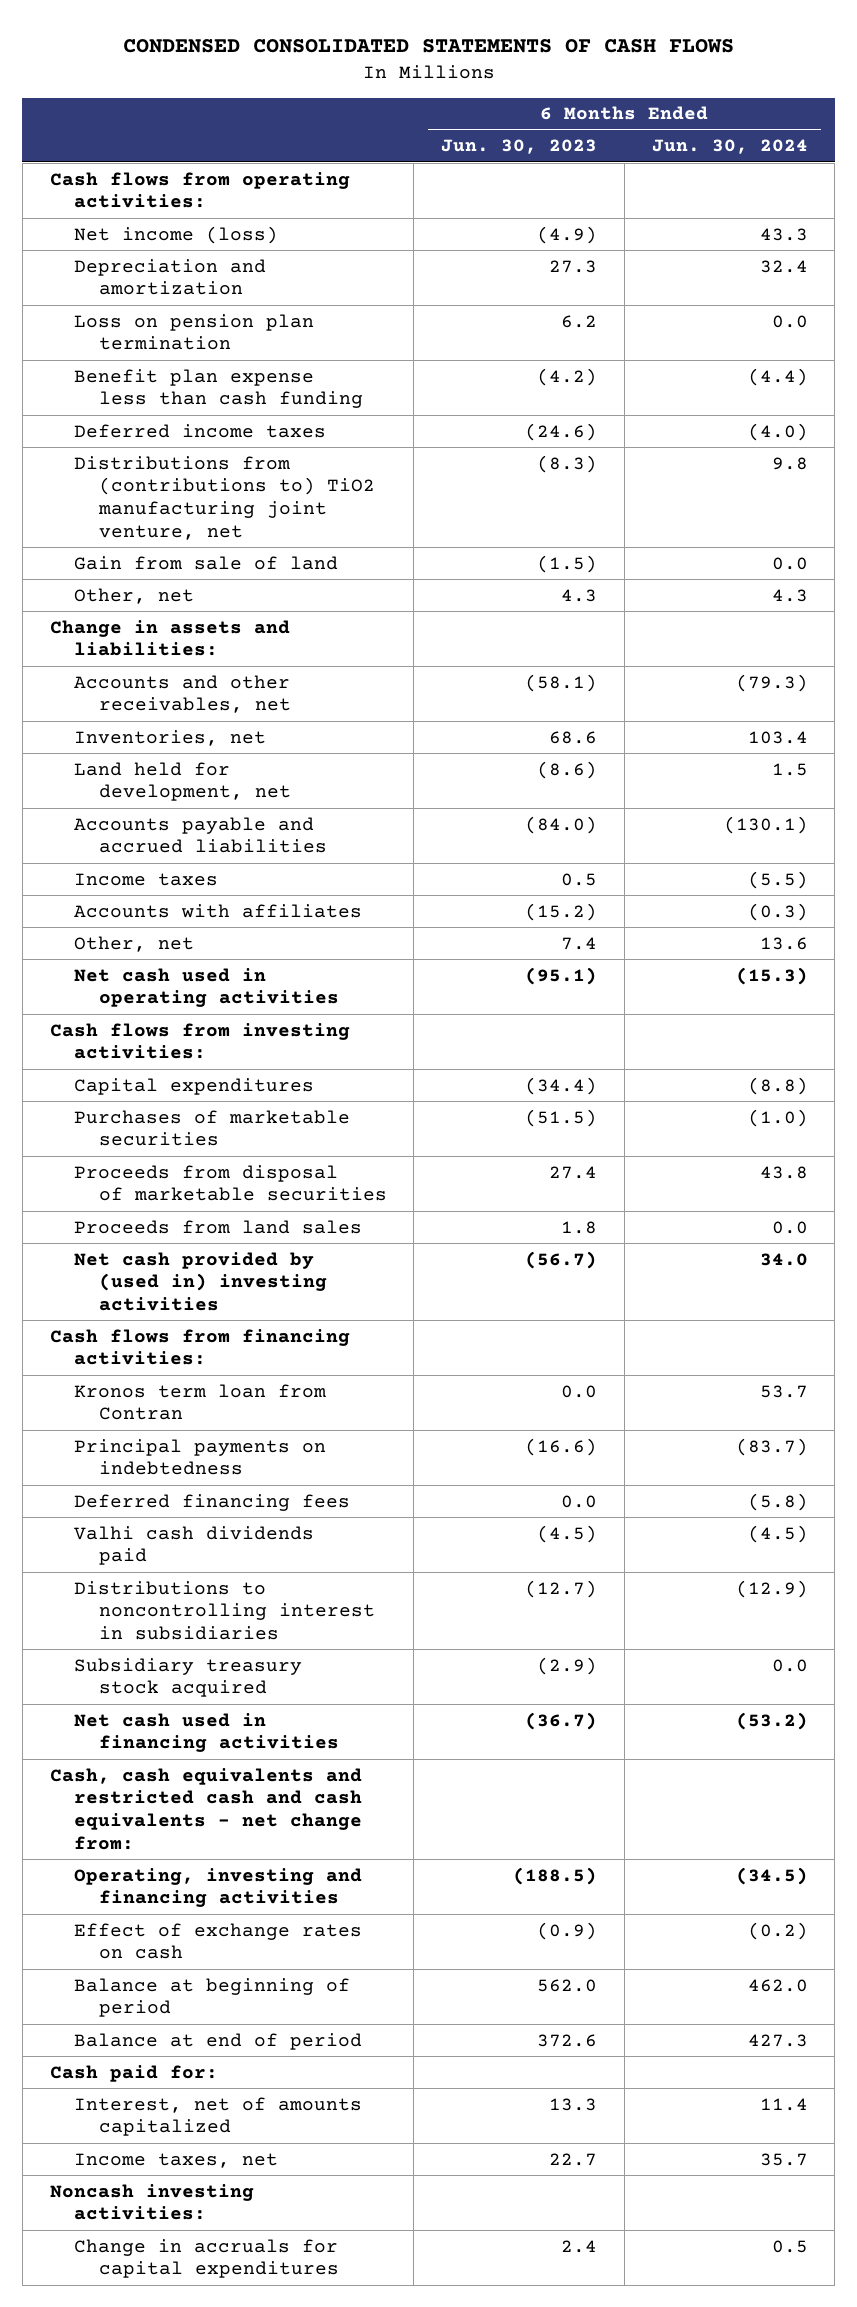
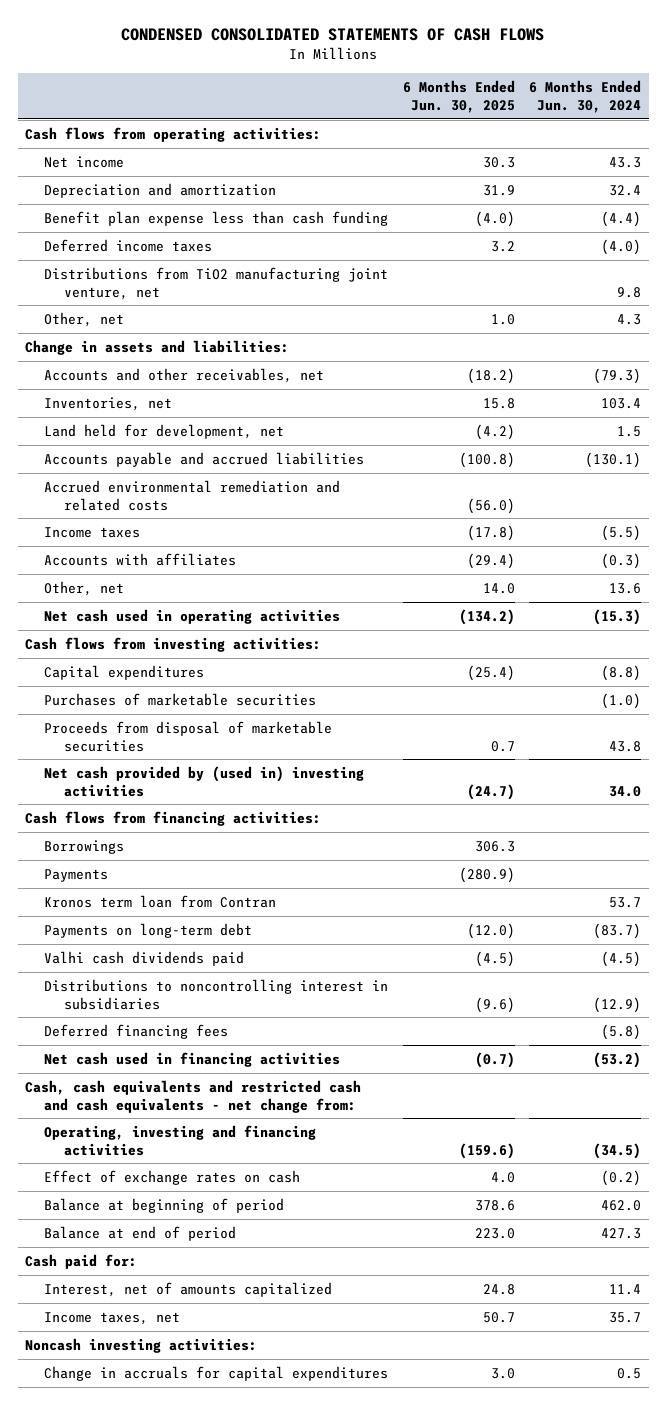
[441,139,598,155] Jun. 30, 2023 -> none
none -> [402,80,515,113] 6 Months Ended Jun. 30, 2025
[74,225,279,244] Net income (loss) -> [44,155,125,168] Net income
[74,313,315,351] Loss on pension plan termination -> none
[74,555,339,570] Gain from sale of land -> none
[74,455,375,540] Distributions from (contributions to) TiO2 manufacturing joint venture, net -> [44,266,389,300] Distributions from TiO2 manufacturing joint venture, net
none -> [44,479,341,511] Accrued environmental remediation and related costs
[74,1219,363,1234] Proceeds from land sales -> none
none -> [44,839,125,854] Borrowings
none -> [44,868,109,882] Payments
[74,1438,327,1476] Principal payments on indebtedness -> [44,922,253,938] Payments on long-term debt
[74,1657,303,1698] Subsidiary treasury stock acquired -> none
[74,1493,351,1511] Deferred financing fees -> [44,1023,229,1039] Deferred financing fees

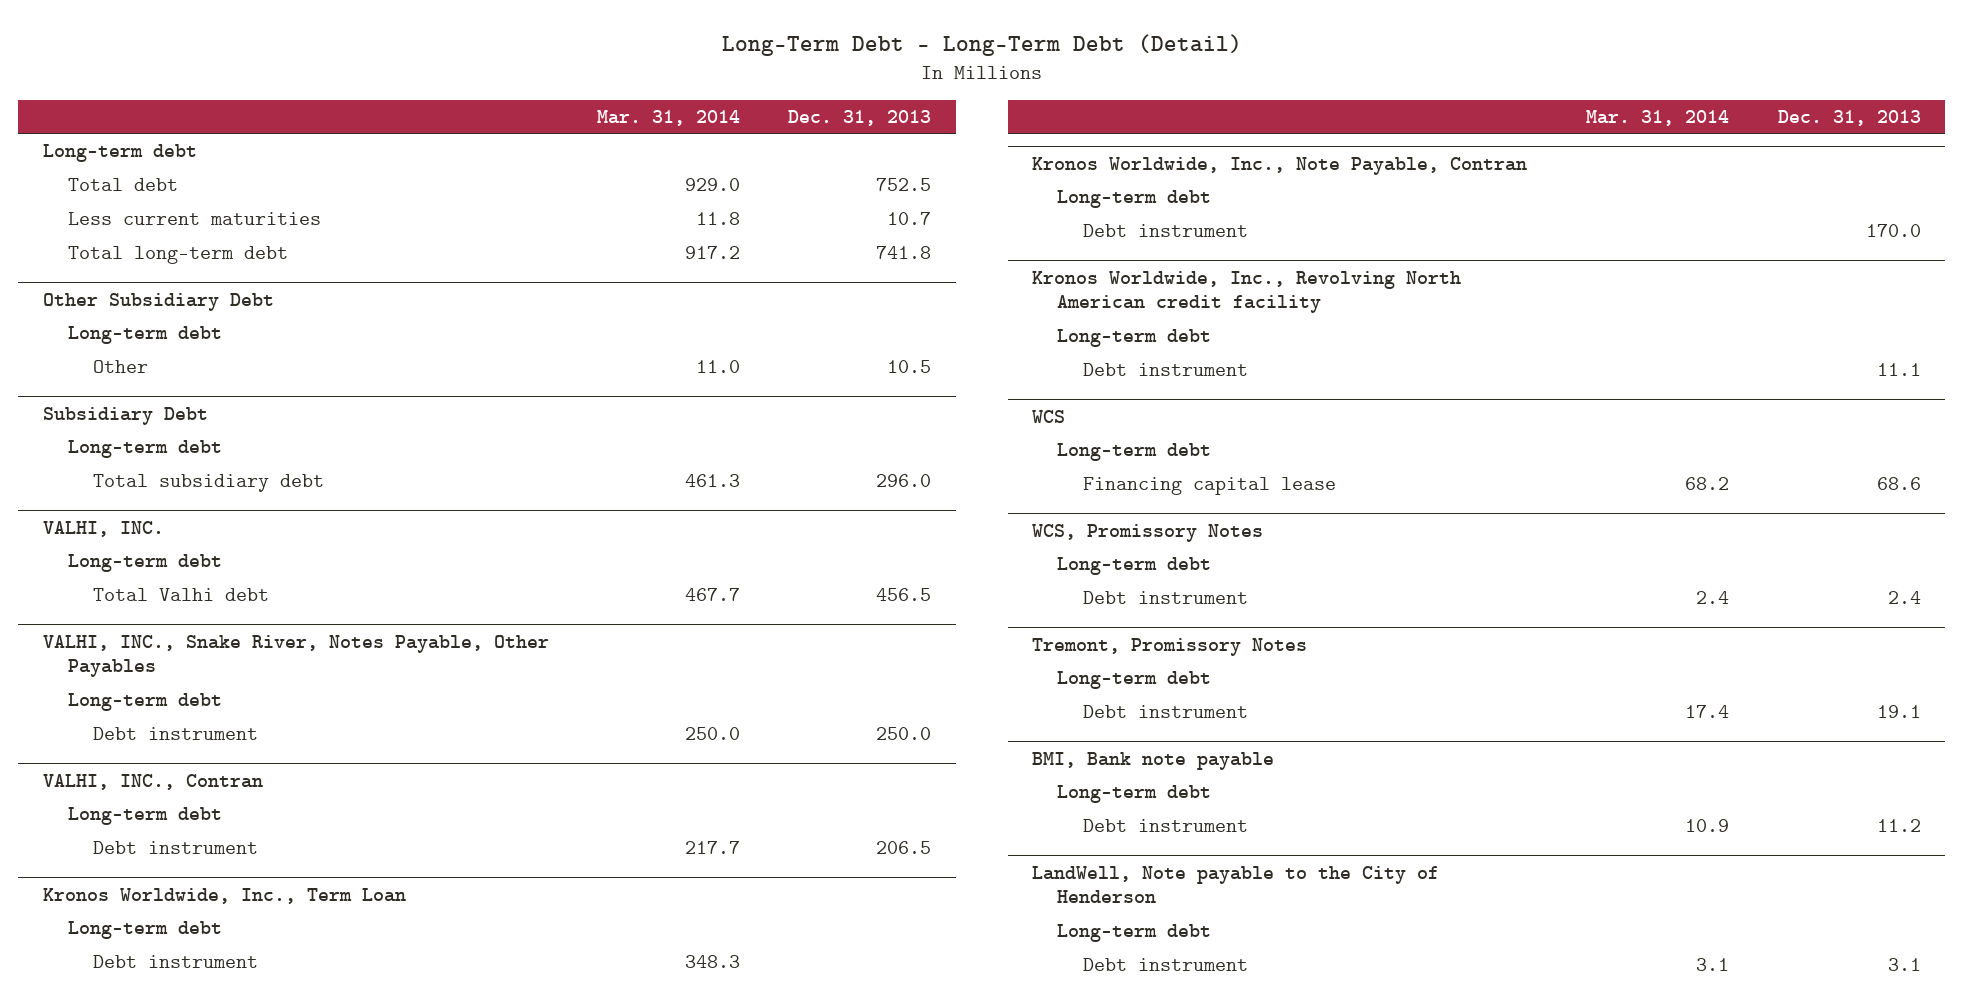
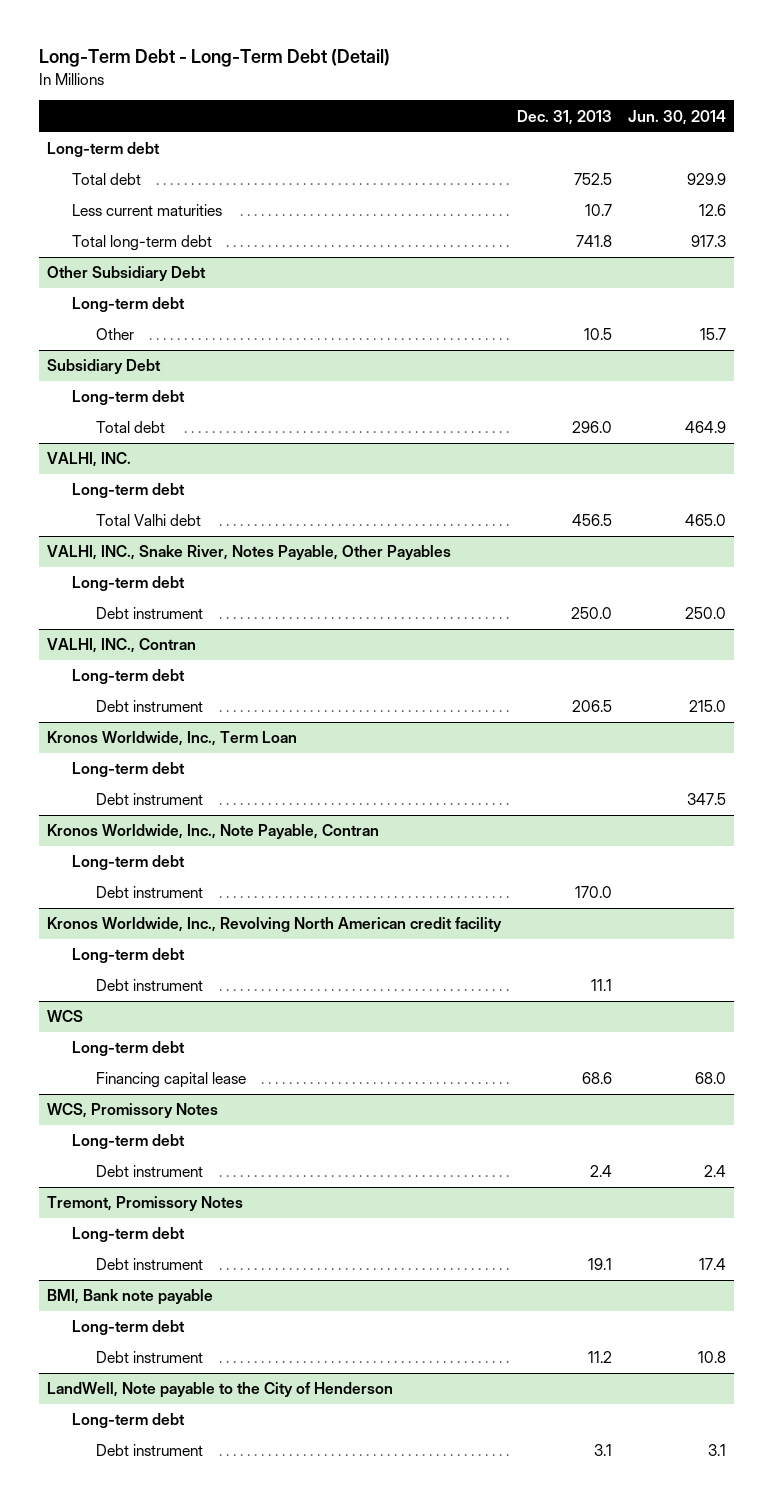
[597,109,741,126] Mar. 31, 2014 -> none
none -> [627,109,726,125] Jun. 30, 2014
[93,474,325,493] Total subsidiary debt -> [96,421,166,434] Total debt

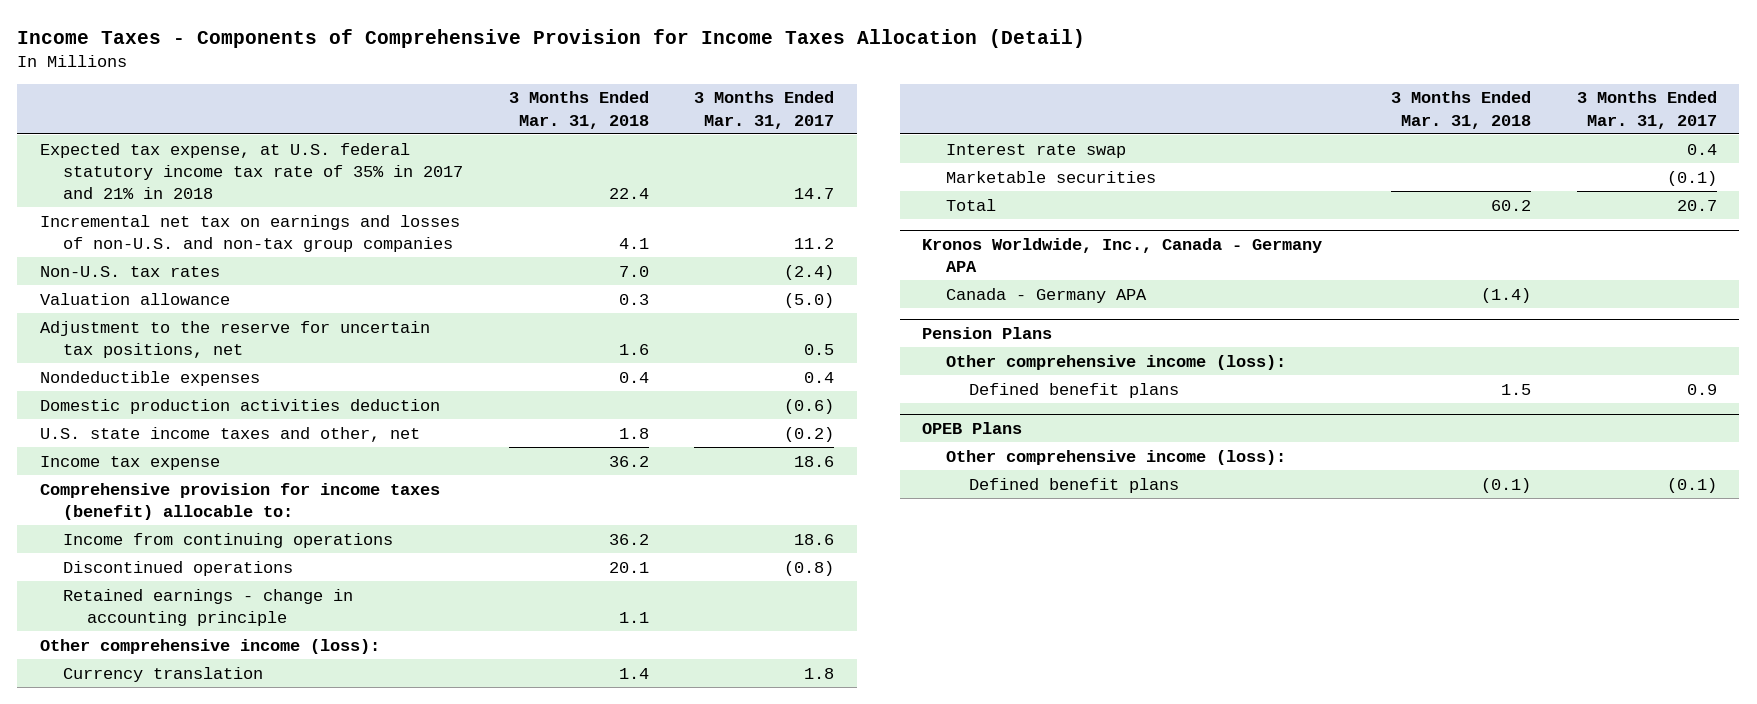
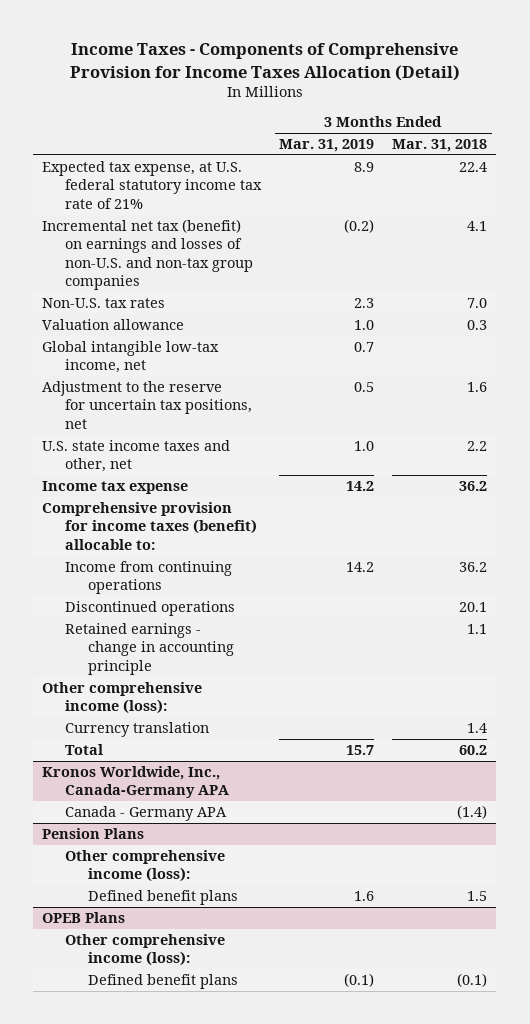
[694,91,835,129] 3 Months Ended Mar. 31, 2017 -> none
none -> [279,139,375,153] Mar. 31, 2019
[39,142,464,199] Expected tax expense, at U.S. federal statutory income tax rate of 35% in 2017 and 21% in 2018 -> [42,161,262,209] Expected tax expense, at U.S. federal statutory income tax rate of 21%
[39,214,460,252] Incremental net tax on earnings and losses of non-U.S. and non-tax group companies -> [42,219,253,291] Incremental net tax (benefit) on earnings and losses of non-U.S. and non-tax group companies
none -> [42,341,220,374] Global intangible low-tax income, net
[39,370,260,386] Nondeductible expenses -> none
[39,398,440,414] Domestic production activities deduction -> none
[618,427,649,439] 1.8 -> [467,441,488,452] 2.2
[945,143,1126,158] Interest rate swap -> none
[945,170,1156,183] Marketable securities -> none
[922,237,1323,272] Kronos Worldwide, Inc., Canada - Germany APA -> [42,766,229,799] Kronos Worldwide, Inc., Canada-Germany APA

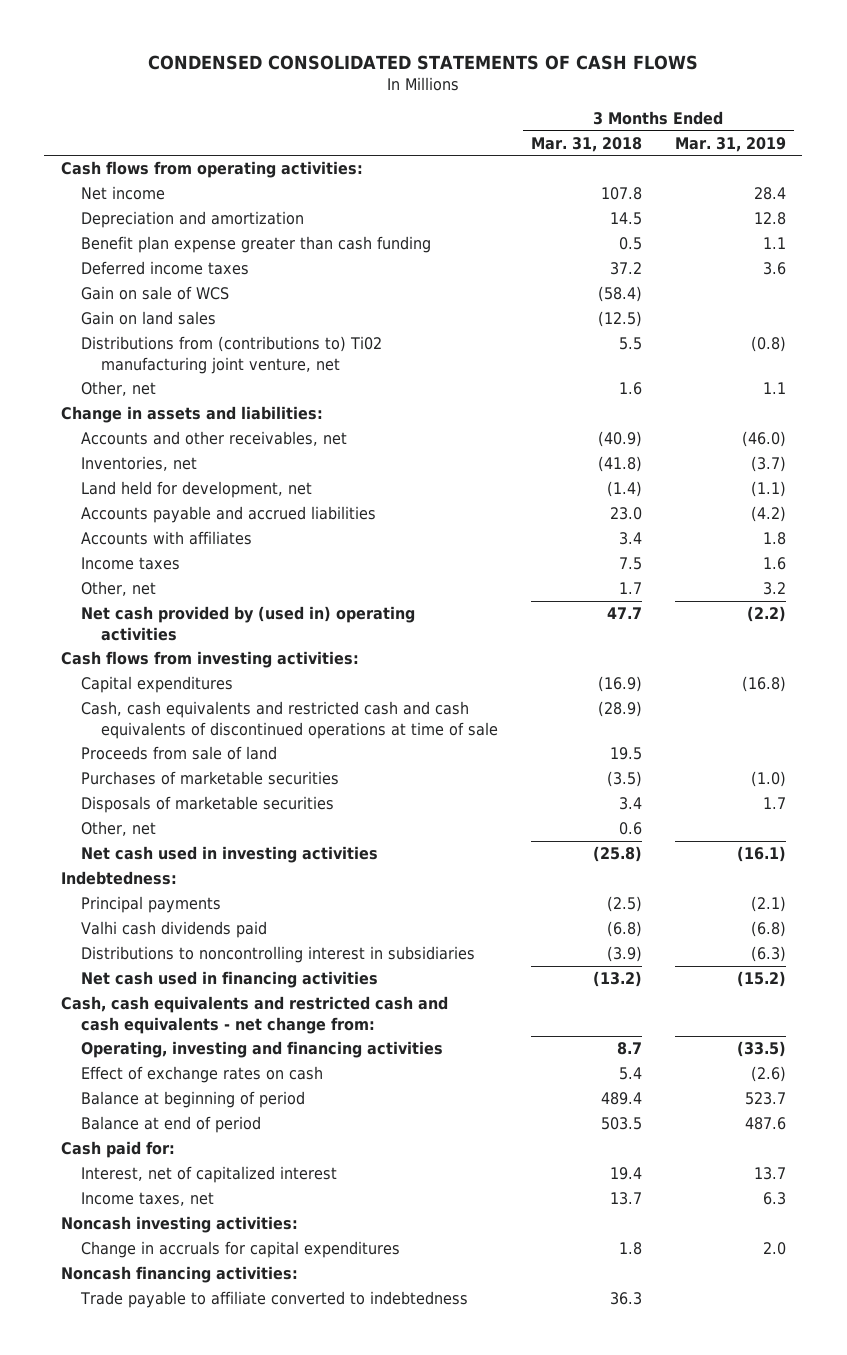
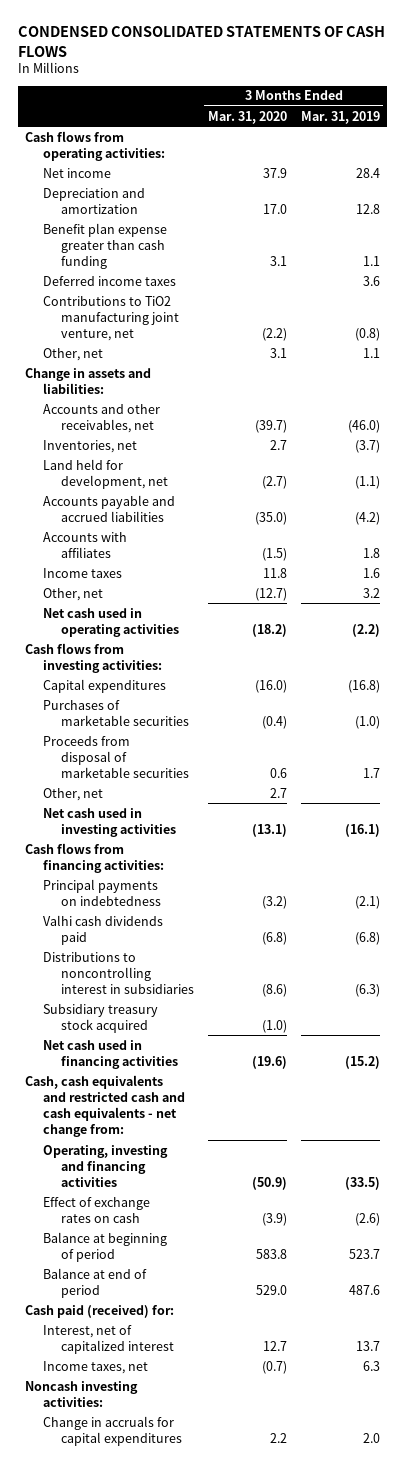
[530,136,642,152] Mar. 31, 2018 -> none
none -> [207,110,287,124] Mar. 31, 2020
[80,286,229,301] Gain on sale of WCS -> none
[80,311,216,326] Gain on land sales -> none
[80,336,382,374] Distributions from (contributions to) Ti02 manufacturing joint venture, net -> [42,295,179,341] Contributions to TiO2 manufacturing joint venture, net
[80,606,415,641] Net cash provided by (used in) operating activities -> [42,607,179,637] Net cash used in operating activities
[80,701,499,739] Cash, cash equivalents and restricted cash and cash equivalents of discontinued operations at time of sale -> none
[80,746,277,761] Proceeds from sale of land -> none
[80,796,334,814] Disposals of marketable securities -> [42,735,189,778] Proceeds from disposal of marketable securities
[60,871,177,886] Indebtedness: -> none
none -> [24,842,164,873] Cash flows from financing activities:
[80,896,221,914] Principal payments -> [42,878,161,906] Principal payments on indebtedness
none -> [42,1003,158,1033] Subsidiary treasury stock acquired
[60,1141,175,1159] Cash paid for: -> [24,1304,174,1318] Cash paid (received) for:
[60,1266,298,1284] Noncash financing activities: -> none
[79,1291,468,1309] Trade payable to affiliate converted to indebtedness -> none

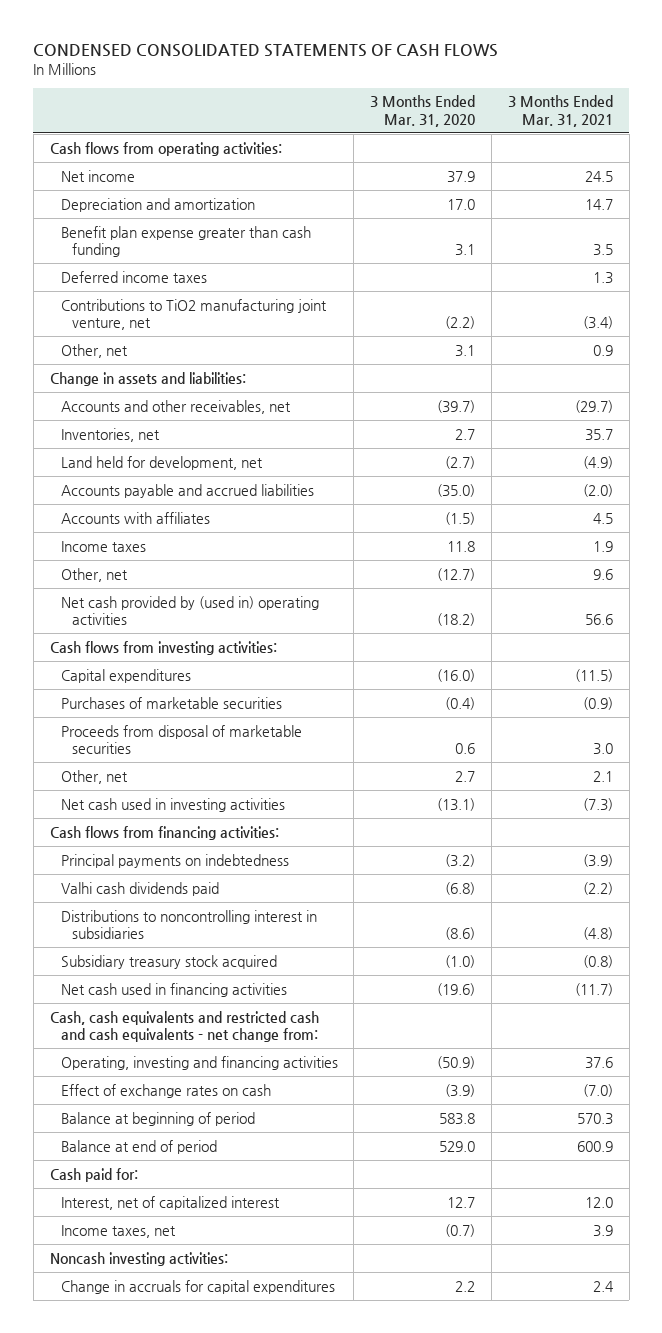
[300,110,380,124] Mar. 31, 2019 -> none
none -> [507,95,613,127] 3 Months Ended Mar. 31, 2021
[42,607,179,637] Net cash used in operating activities -> [60,595,319,626] Net cash provided by (used in) operating activities
[24,1304,174,1318] Cash paid (received) for: -> [49,1167,138,1182] Cash paid for:

